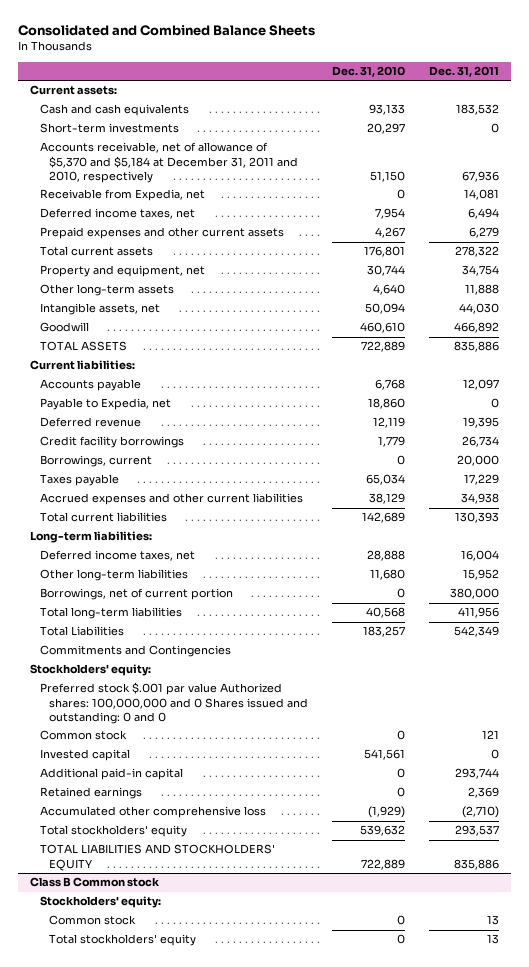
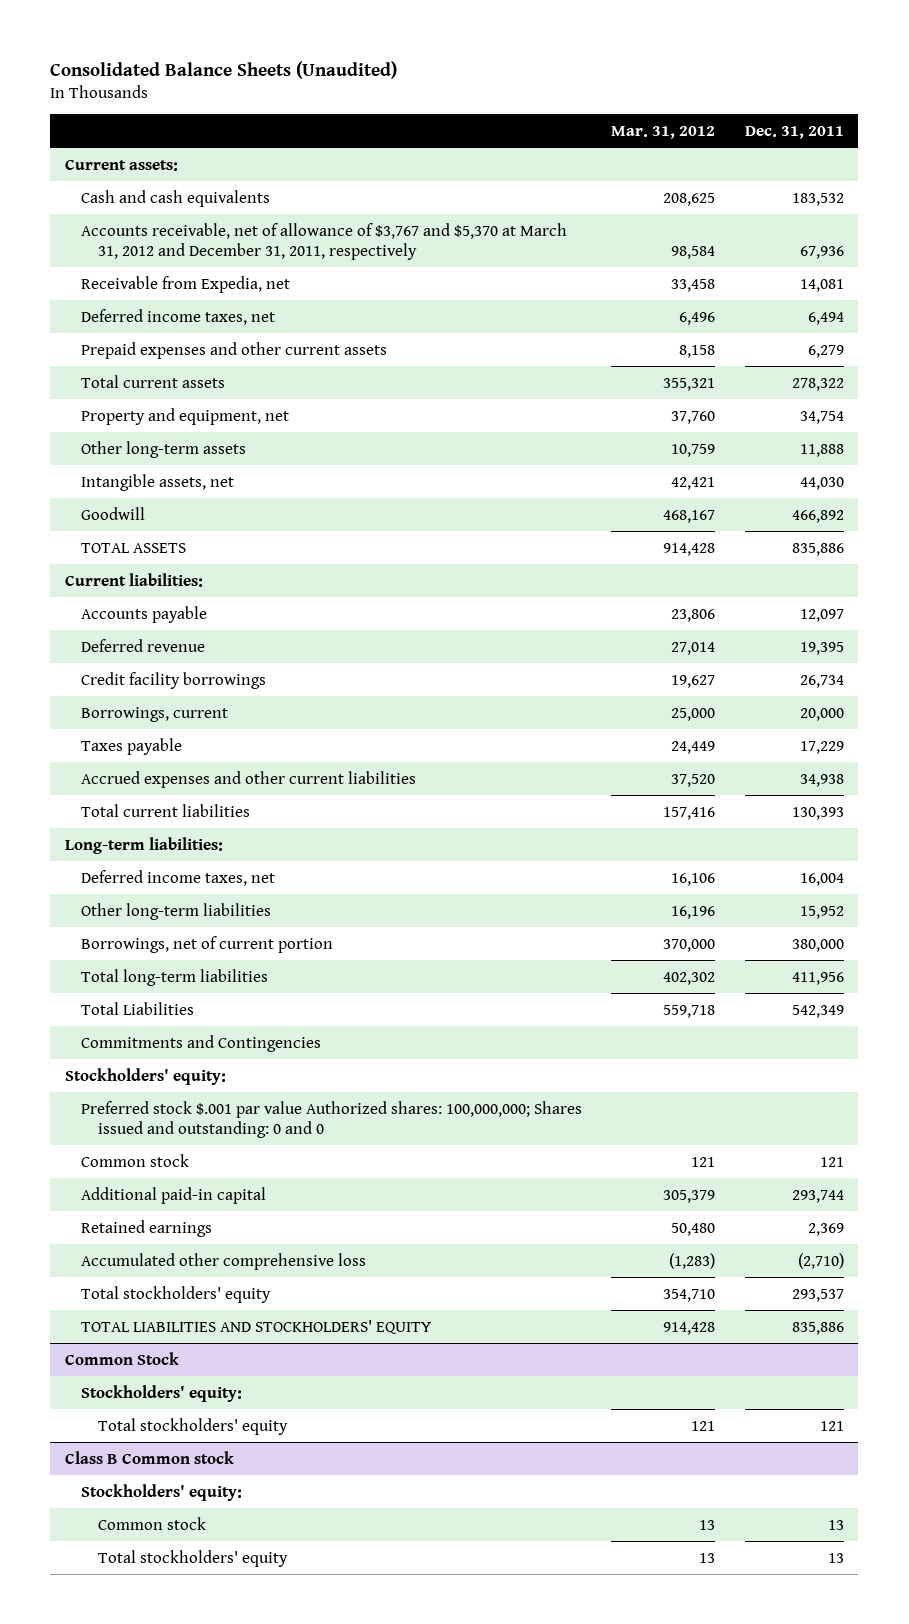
[18,25,316,37] Consolidated and Combined Balance Sheets -> [50,60,398,79] Consolidated Balance Sheets (Unaudited)
[331,65,405,77] Dec. 31, 2010 -> none
none -> [611,125,716,139] Mar. 31, 2012
[39,123,179,134] Short-term investments -> none
[39,142,298,183] Accounts receivable, net of allowance of $5,370 and $5,184 at December 31, 2011 and 2010, respectively -> [81,222,568,260] Accounts receivable, net of allowance of $3,767 and $5,370 at March 31, 2012 and December 31, 2011, respectively
[39,398,171,411] Payable to Expedia, net -> none
[39,682,308,724] Preferred stock $.001 par value Authorized shares: 100,000,000 and 0 Shares issued and outstanding: 0 and 0 -> [81,1100,583,1138] Preferred stock $.001 par value Authorized shares: 100,000,000; Shares issued and outstanding: 0 and 0
[39,749,130,762] Invested capital -> none
none -> [64,1351,179,1365] Common Stock
none -> [81,1384,243,1402] Stockholders' equity:
none -> [97,1417,288,1435] Total stockholders' equity

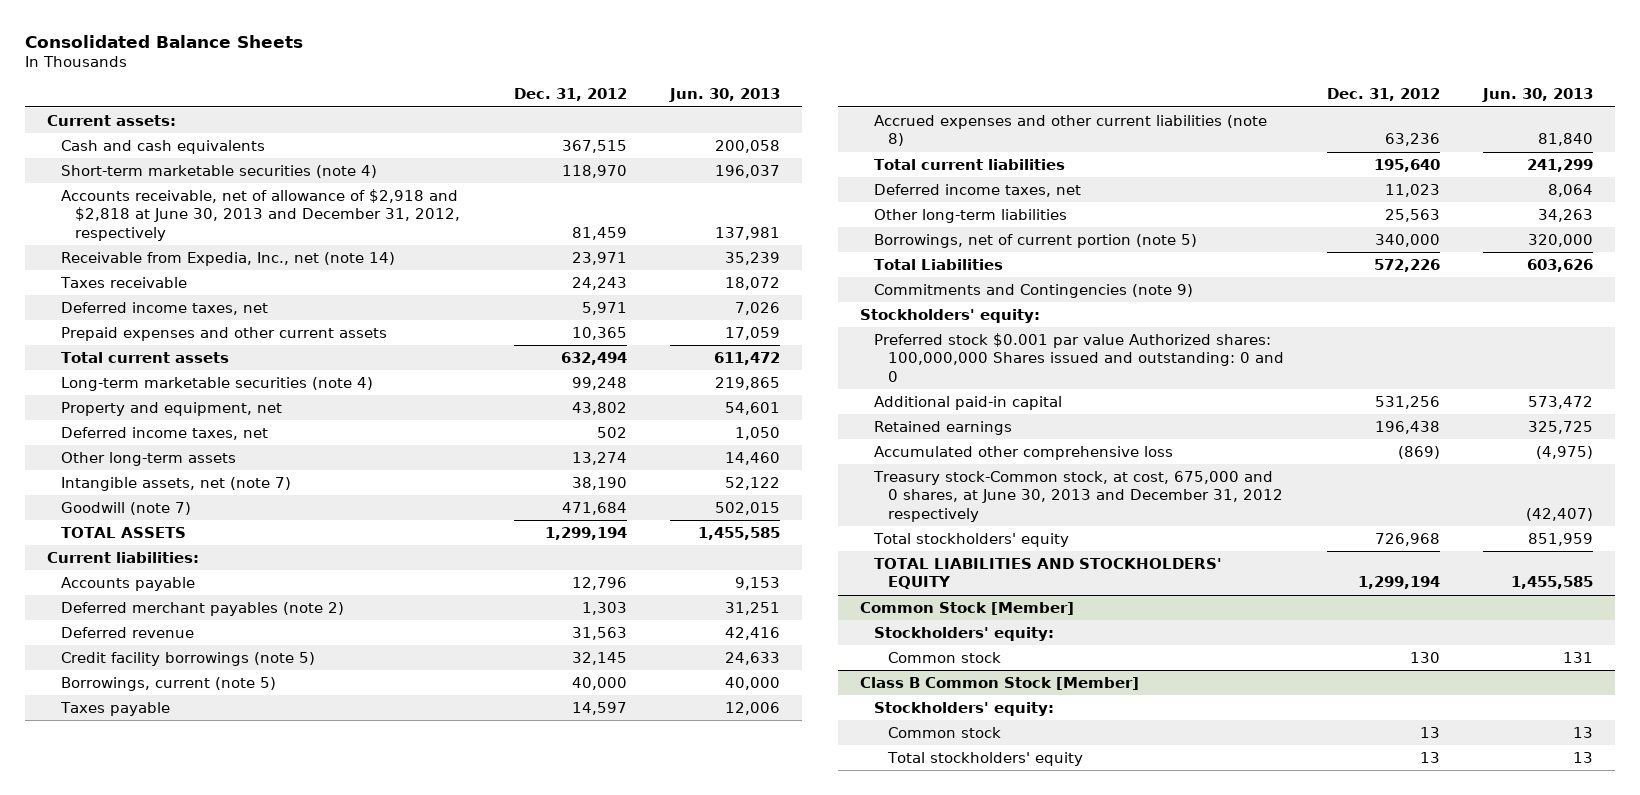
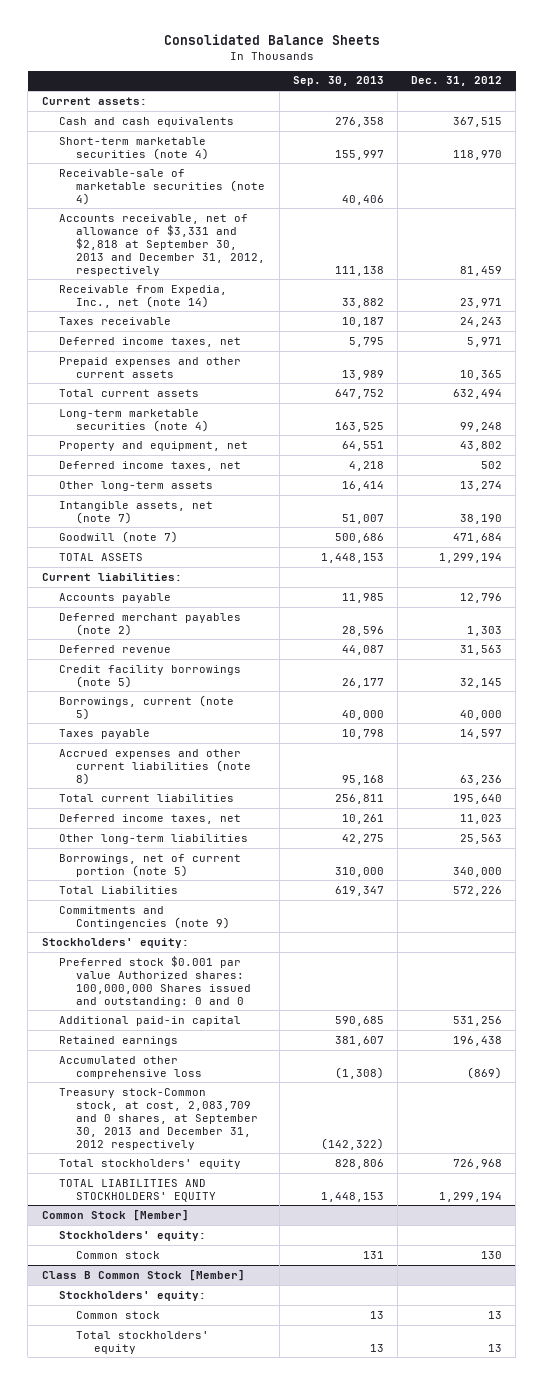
[669,88,781,103] Jun. 30, 2013 -> none
none -> [292,76,384,87] Sep. 30, 2013
none -> [58,168,266,205] Receivable-sale of marketable securities (note 4)
[60,188,460,241] Accounts receivable, net of allowance of $2,918 and $2,818 at June 30, 2013 and December 31, 2012, respectively -> [58,213,266,276] Accounts receivable, net of allowance of $3,331 and $2,818 at September 30, 2013 and December 31, 2012, respectively
[872,470,1283,522] Treasury stock-Common stock, at cost, 675,000 and 0 shares, at June 30, 2013 and December 31, 2012 respectively -> [58,1087,259,1150] Treasury stock-Common stock, at cost, 2,083,709 and 0 shares, at September 30, 2013 and December 31, 2012 respectively

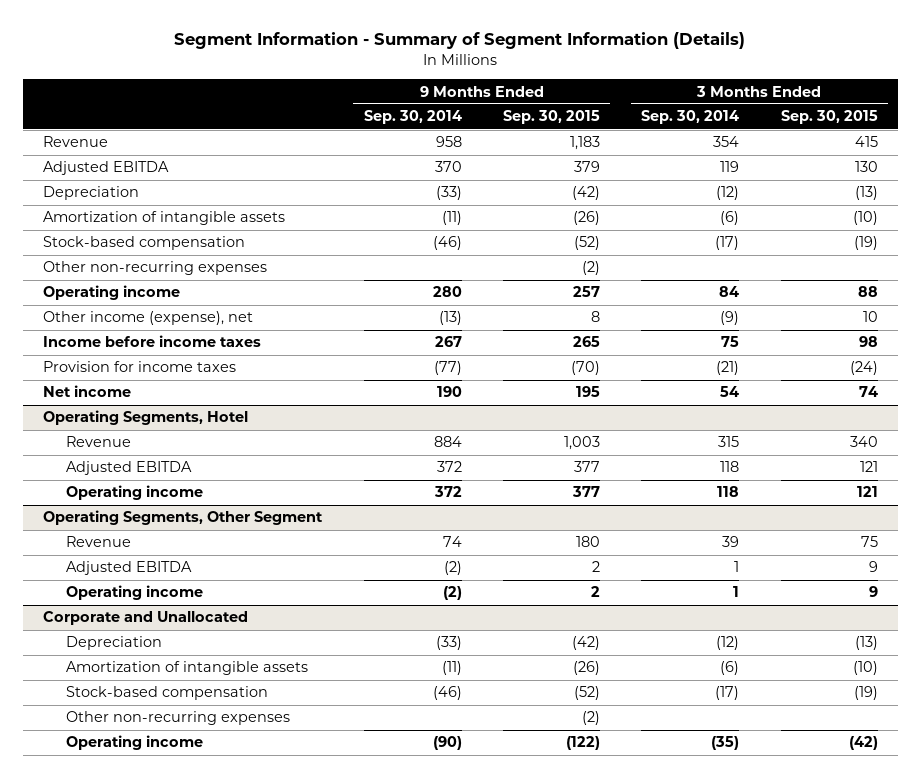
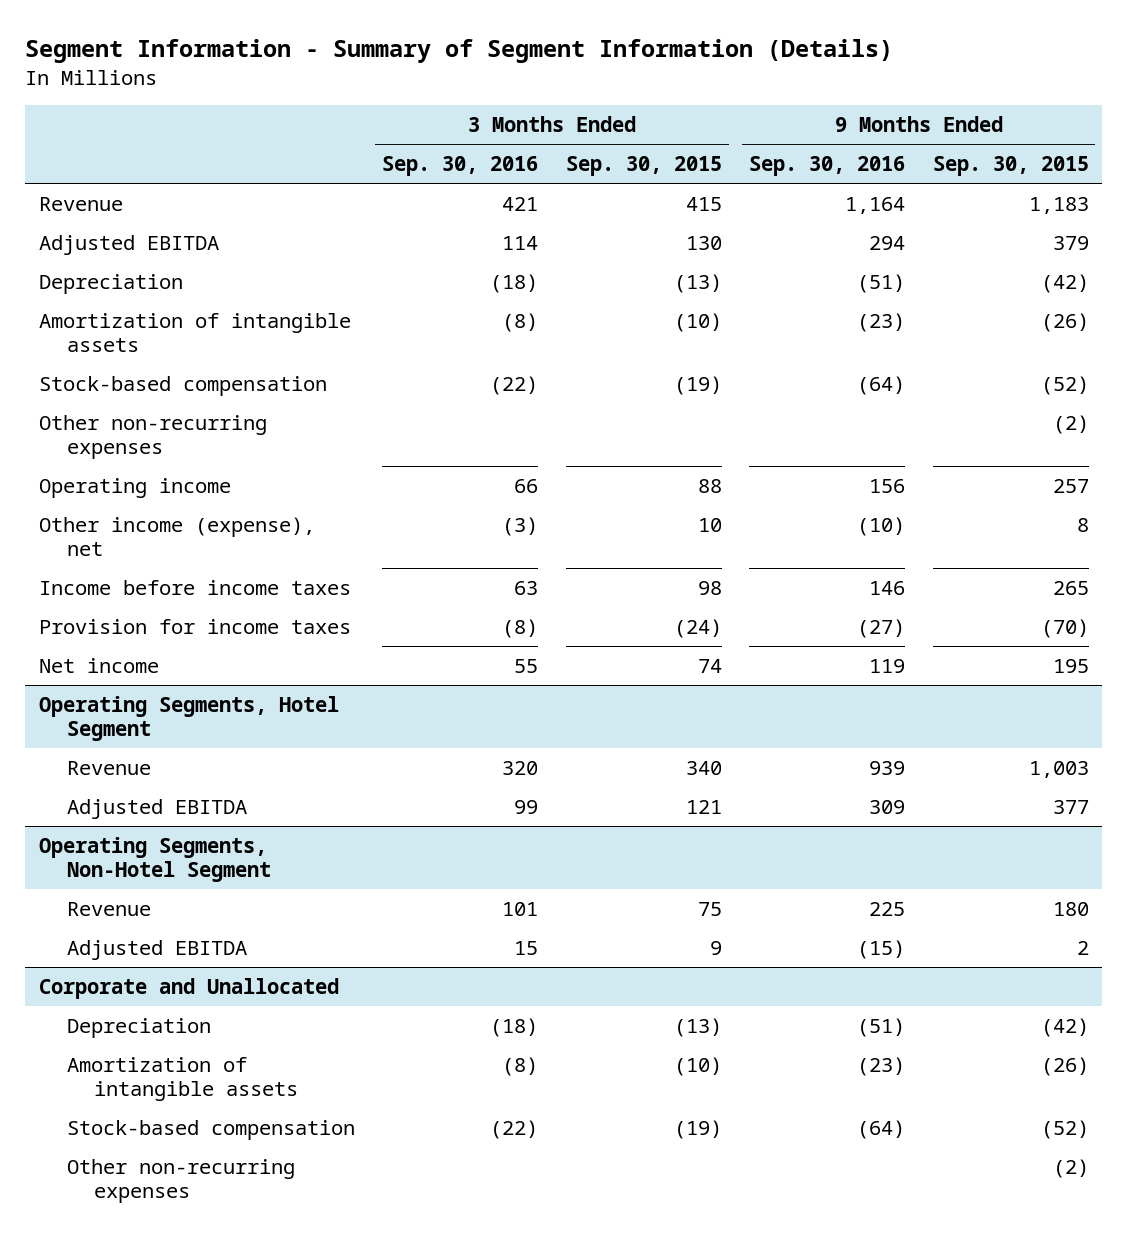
[363,110,462,125] Sep. 30, 2014 -> none
[641,110,740,125] Sep. 30, 2014 -> none
none -> [382,156,539,177] Sep. 30, 2016
none -> [749,156,906,177] Sep. 30, 2016
[43,410,249,426] Operating Segments, Hotel -> [39,695,340,741] Operating Segments, Hotel Segment
[65,485,203,501] Operating income -> none
[43,510,324,526] Operating Segments, Other Segment -> none
none -> [39,836,271,882] Operating Segments, Non-Hotel Segment
[65,585,203,601] Operating income -> none
[65,735,203,751] Operating income -> none

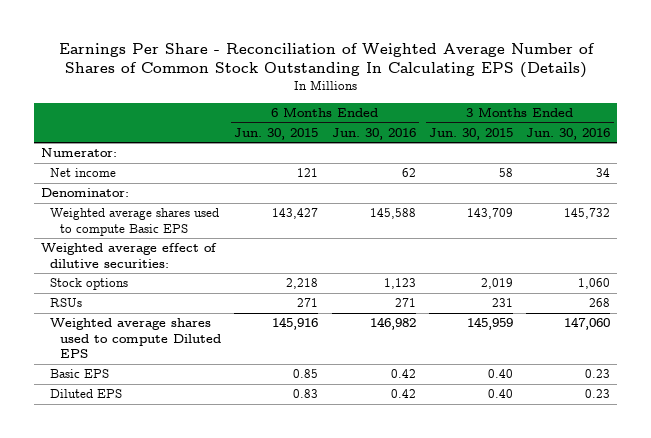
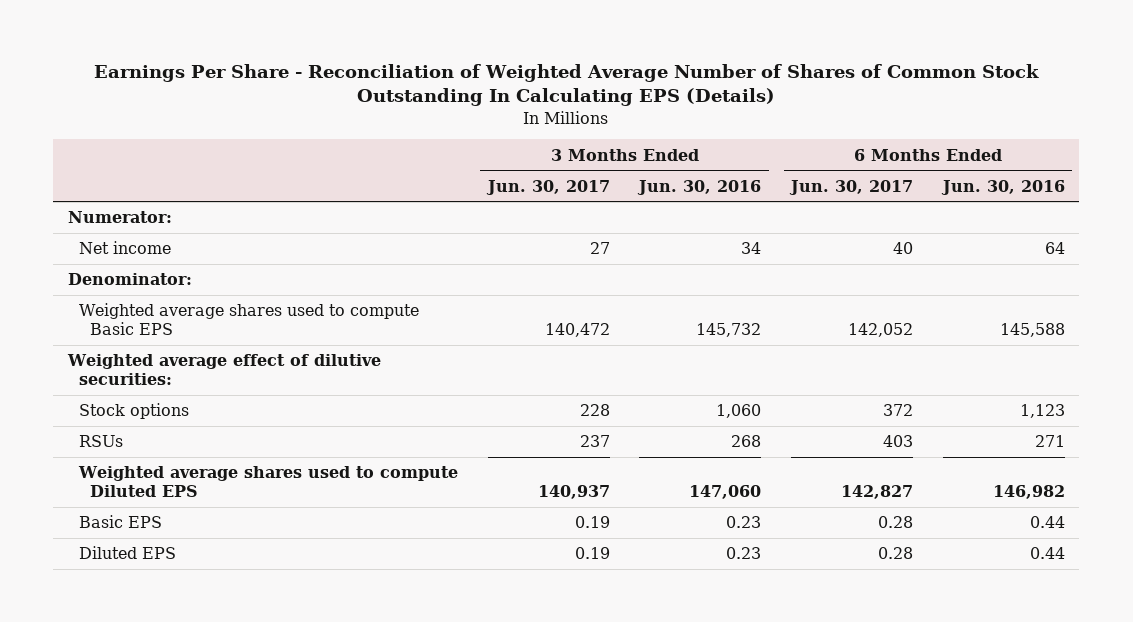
[234,127,319,140] Jun. 30, 2015 -> none
[428,127,513,140] Jun. 30, 2015 -> none
none -> [485,179,610,195] Jun. 30, 2017
none -> [788,179,913,195] Jun. 30, 2017
[401,168,416,178] 62 -> [1044,242,1065,255] 64
[390,369,416,379] 0.42 -> [1029,516,1065,529] 0.44
[390,389,416,399] 0.42 -> [1029,547,1065,560] 0.44

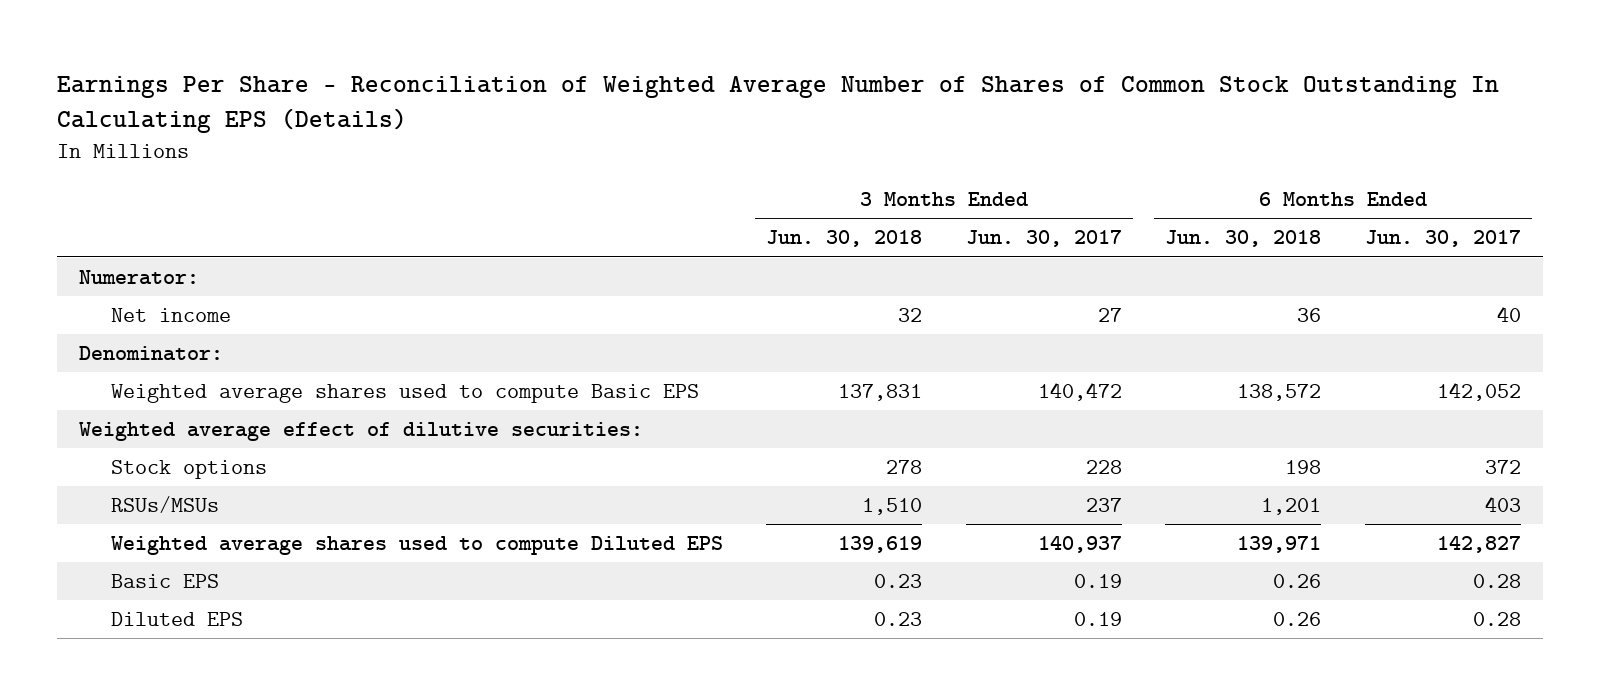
[637,179,762,195] Jun. 30, 2016 -> none
[940,179,1065,195] Jun. 30, 2016 -> none
none -> [766,230,923,248] Jun. 30, 2018
none -> [1165,230,1322,248] Jun. 30, 2018
[79,435,124,448] RSUs -> [110,495,219,513] RSUs/MSUs

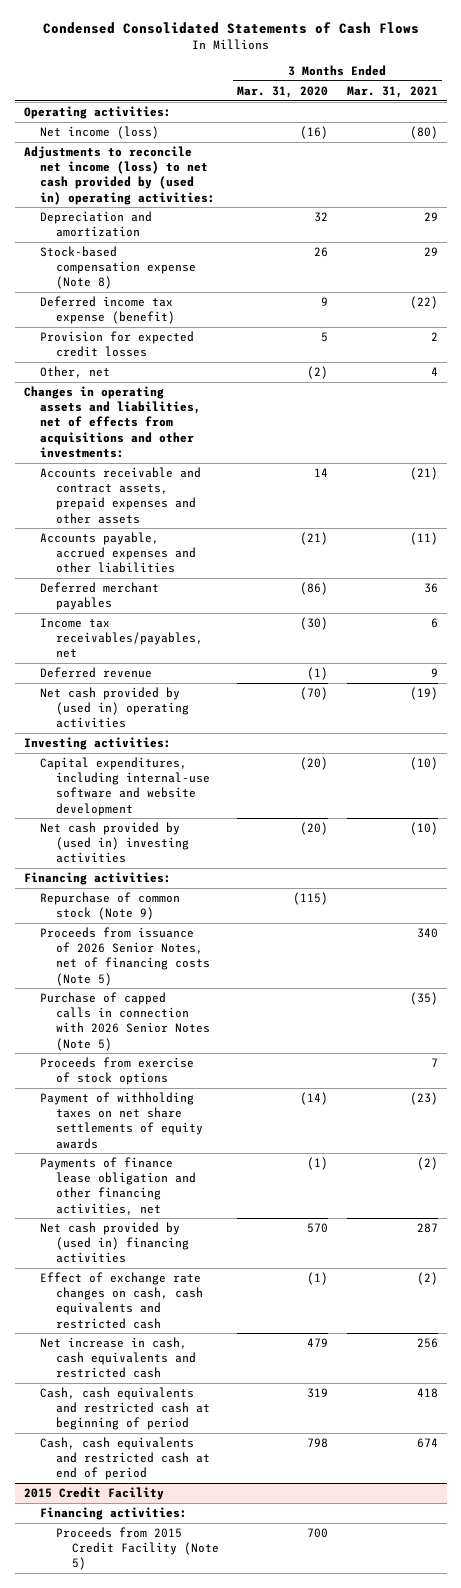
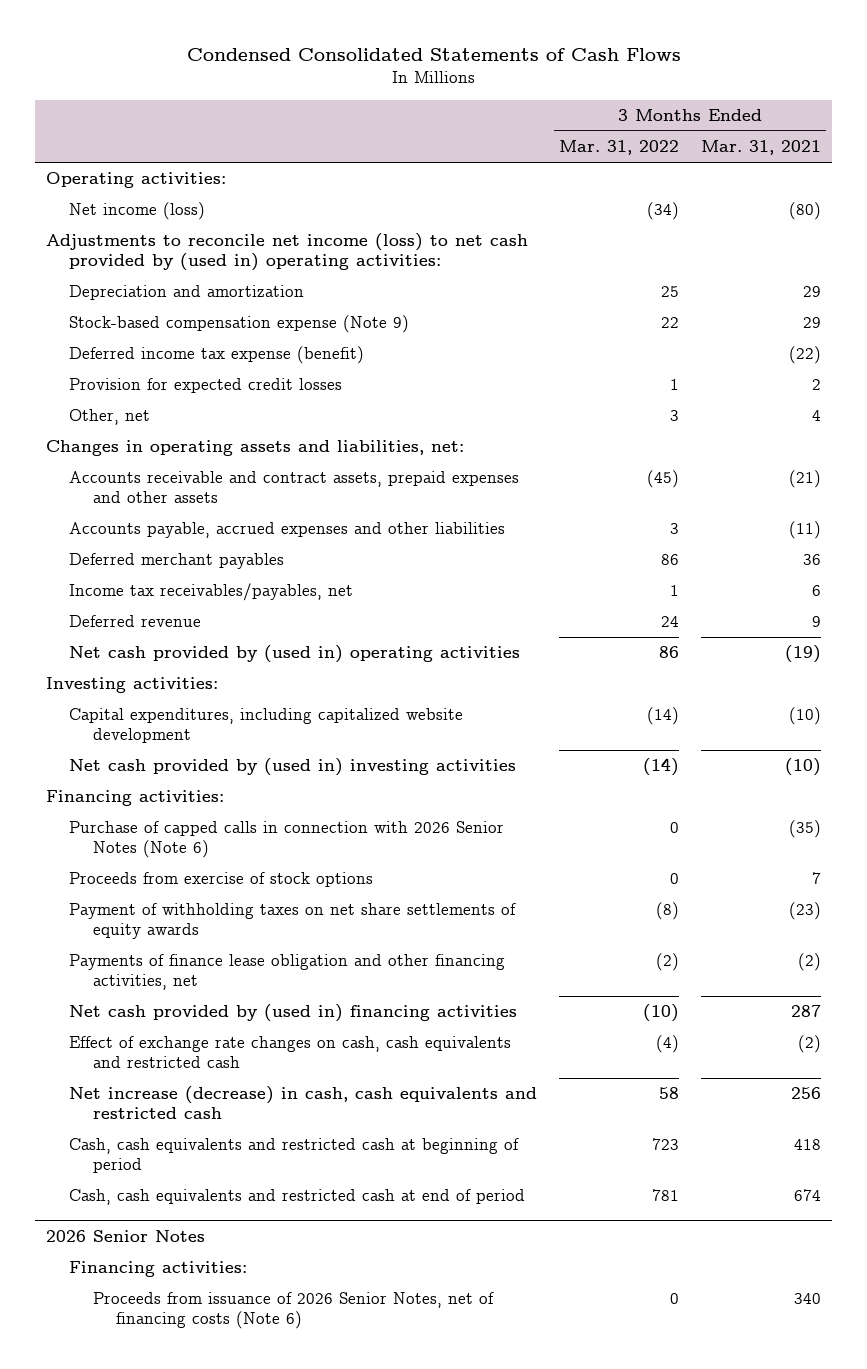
[237,85,329,98] Mar. 31, 2020 -> none
none -> [559,140,680,156] Mar. 31, 2022
[39,246,197,290] Stock-based compensation expense (Note 8) -> [69,315,410,334] Stock-based compensation expense (Note 9)
[23,386,201,458] Changes in operating assets and liabilities, net of effects from acquisitions and other investments: -> [46,440,465,457] Changes in operating assets and liabilities, net:
[39,757,211,816] Capital expenditures, including internal-use software and website development -> [69,708,464,743] Capital expenditures, including capitalized website development
[39,892,180,921] Repurchase of common stock (Note 9) -> none
[39,927,211,986] Proceeds from issuance of 2026 Senior Notes, net of financing costs (Note 5) -> none
[39,992,211,1051] Purchase of capped calls in connection with 2026 Senior Notes (Note 5) -> [69,821,505,858] Purchase of capped calls in connection with 2026 Senior Notes (Note 6)
[39,1337,197,1379] Net increase in cash, cash equivalents and restricted cash -> [69,1086,538,1119] Net increase (decrease) in cash, cash equivalents and restricted cash
[23,1487,164,1501] 2015 Credit Facility -> none
none -> [46,1230,206,1243] 2026 Senior Notes
[56,1527,220,1571] Proceeds from 2015 Credit Facility (Note 5) -> none
none -> [92,1292,494,1329] Proceeds from issuance of 2026 Senior Notes, net of financing costs (Note 6)

